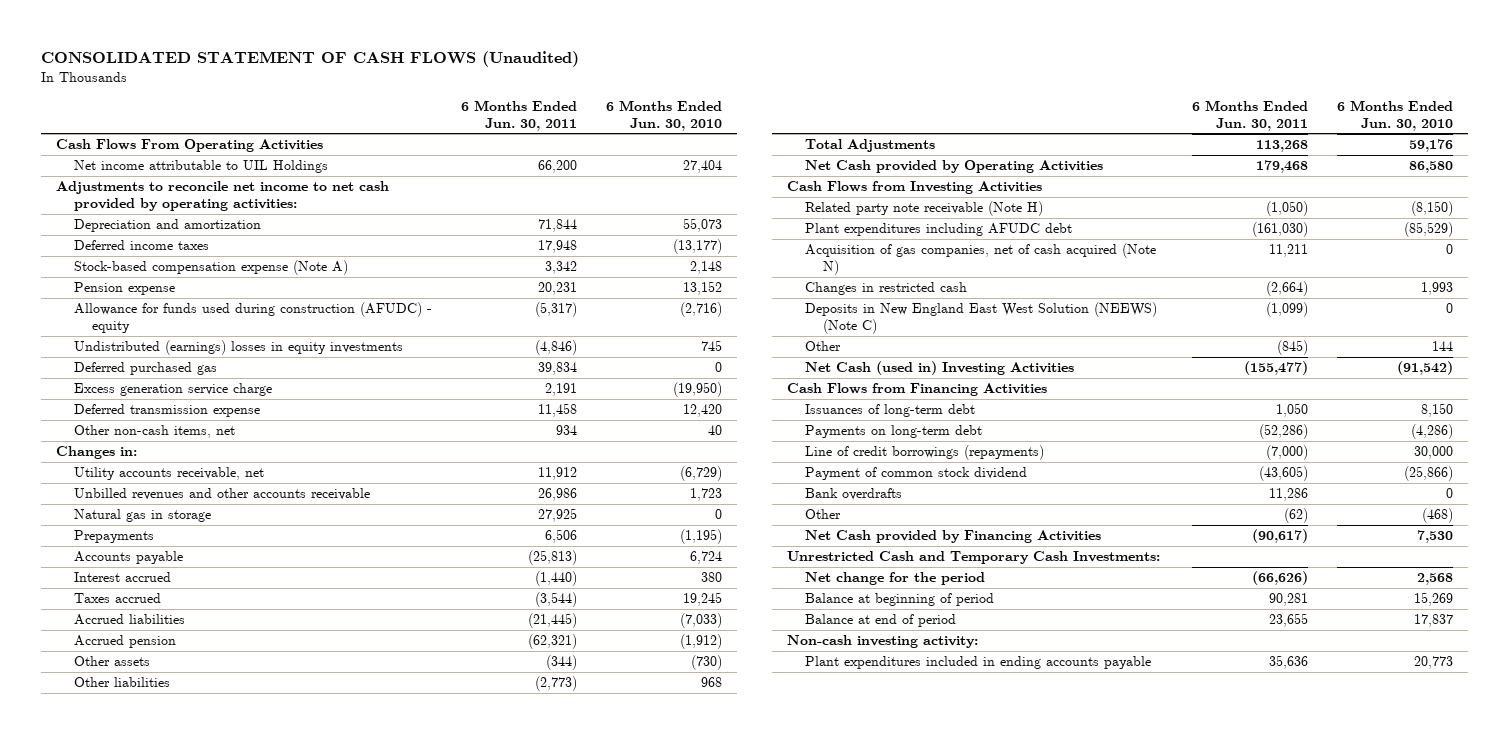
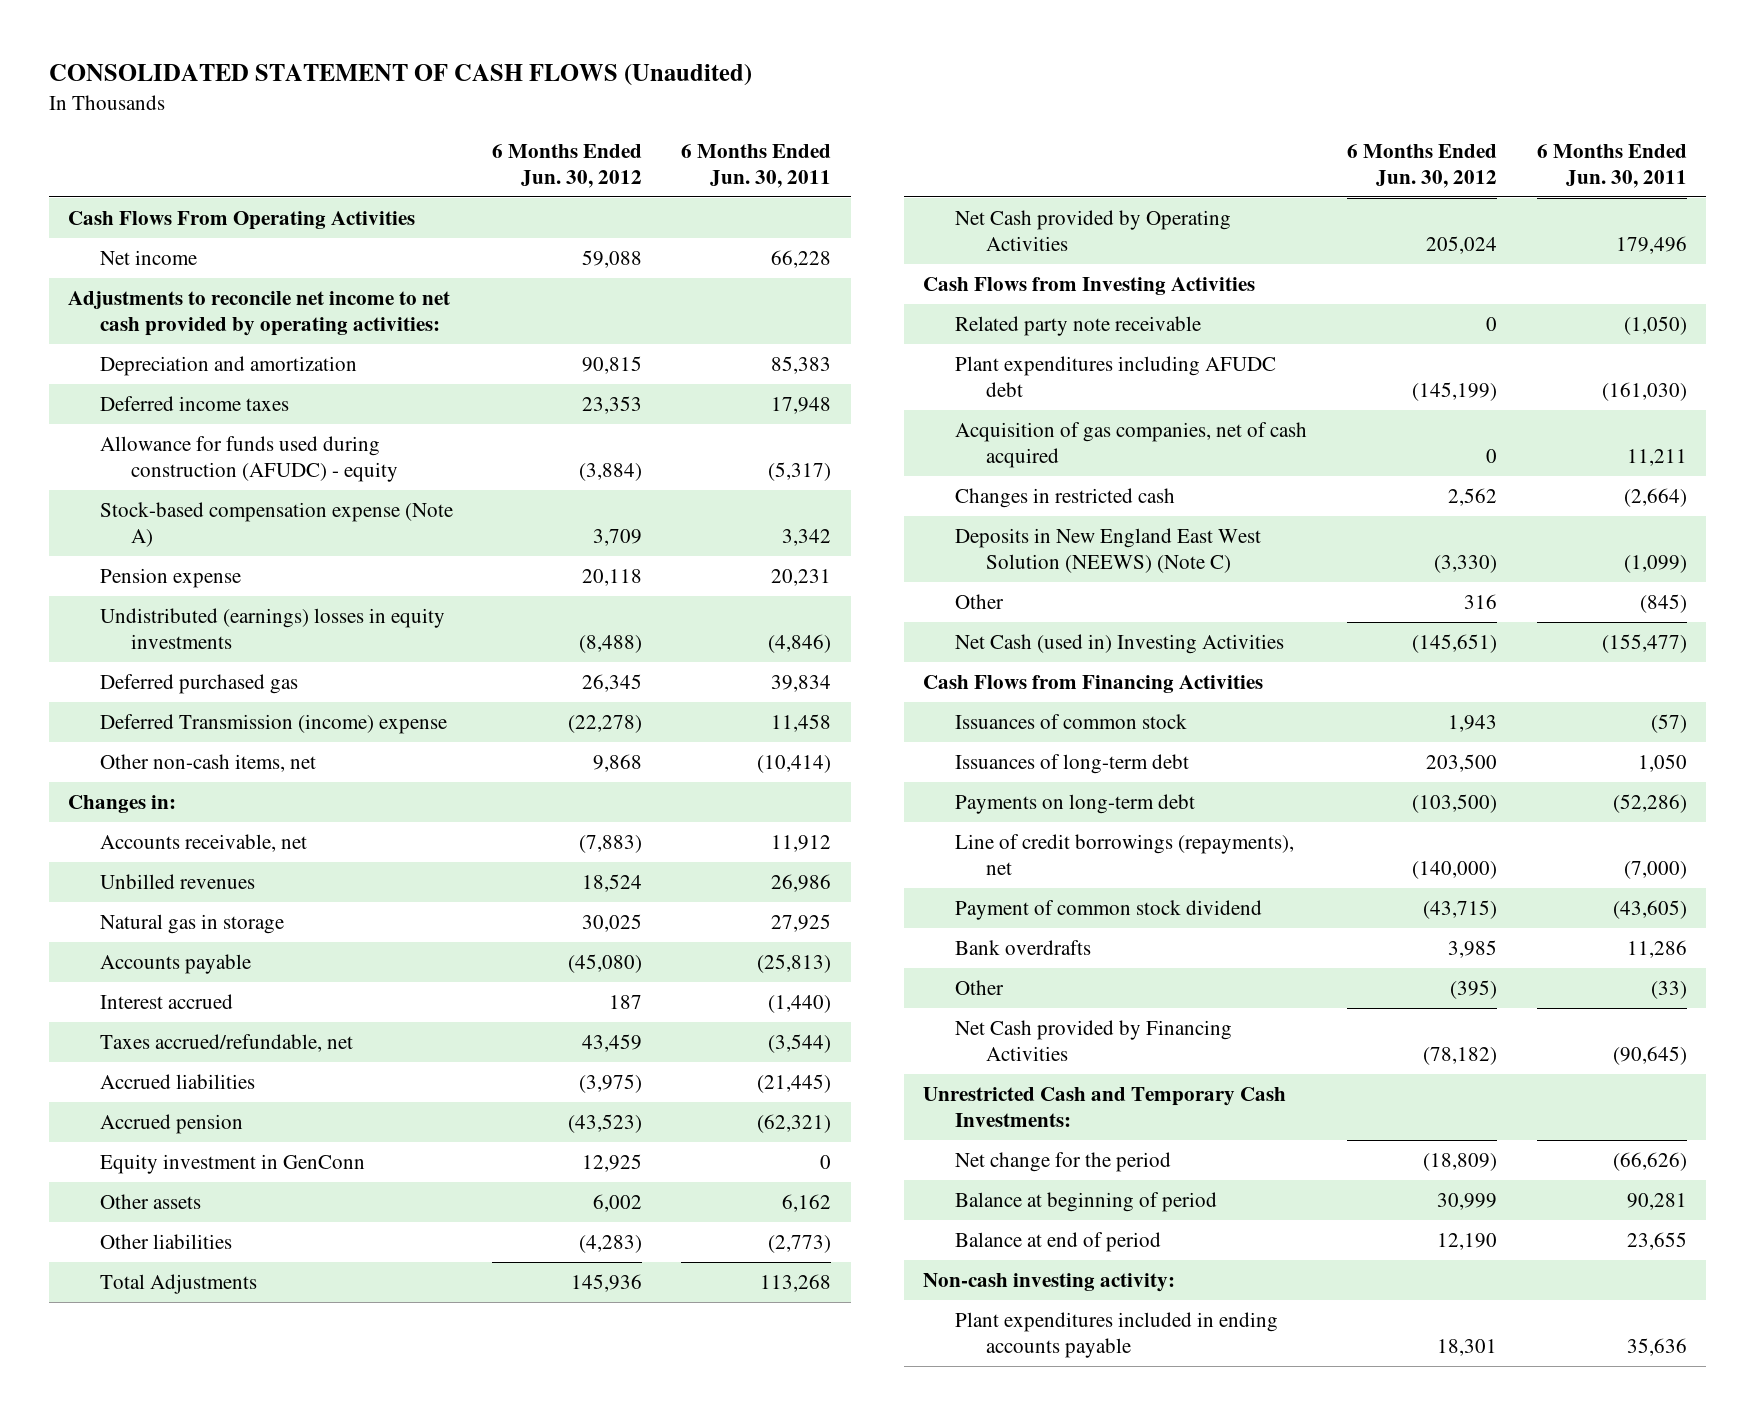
[606,99,723,131] 6 Months Ended Jun. 30, 2010 -> none
none -> [492,143,643,188] 6 Months Ended Jun. 30, 2012
[73,160,328,174] Net income attributable to UIL Holdings -> none
none -> [99,249,197,265] Net income
[538,219,578,233] 71,844 -> [771,355,832,374] 85,383
[73,302,432,334] Allowance for funds used during construction (AFUDC) - equity -> [99,435,399,482] Allowance for funds used during construction (AFUDC) - equity
[73,383,272,397] Excess generation service charge -> none
[73,404,260,418] Deferred transmission expense -> [99,713,447,734] Deferred Transmission (income) expense
[556,425,578,436] 934 -> [757,754,832,773] (10,414)
[73,467,264,481] Utility accounts receivable, net -> [99,833,307,852] Accounts receivable, net
[73,488,370,501] Unbilled revenues and other accounts receivable -> [99,873,255,889] Unbilled revenues
[73,530,154,544] Prepayments -> none
[73,593,161,604] Taxes accrued -> [99,1033,353,1052] Taxes accrued/refundable, net
none -> [99,1153,365,1174] Equity investment in GenConn
[546,655,578,671] (344) -> [782,1193,832,1212] 6,162
[1256,160,1309,174] 179,468 -> [1615,235,1687,254] 179,496
[804,201,1043,217] Related party note receivable (Note H) -> [954,315,1201,336] Related party note receivable
[804,243,1156,276] Acquisition of gas companies, net of cash acquired (Note N) -> [954,421,1307,468] Acquisition of gas companies, net of cash acquired
none -> [954,713,1187,729] Issuances of common stock
[804,445,1044,461] Line of credit borrowings (repayments) -> [954,833,1294,875] Line of credit borrowings (repayments), net
[1284,508,1309,524] (62) -> [1650,980,1687,999] (33)
[1252,529,1309,544] (90,617) -> [1612,1045,1687,1065] (90,645)

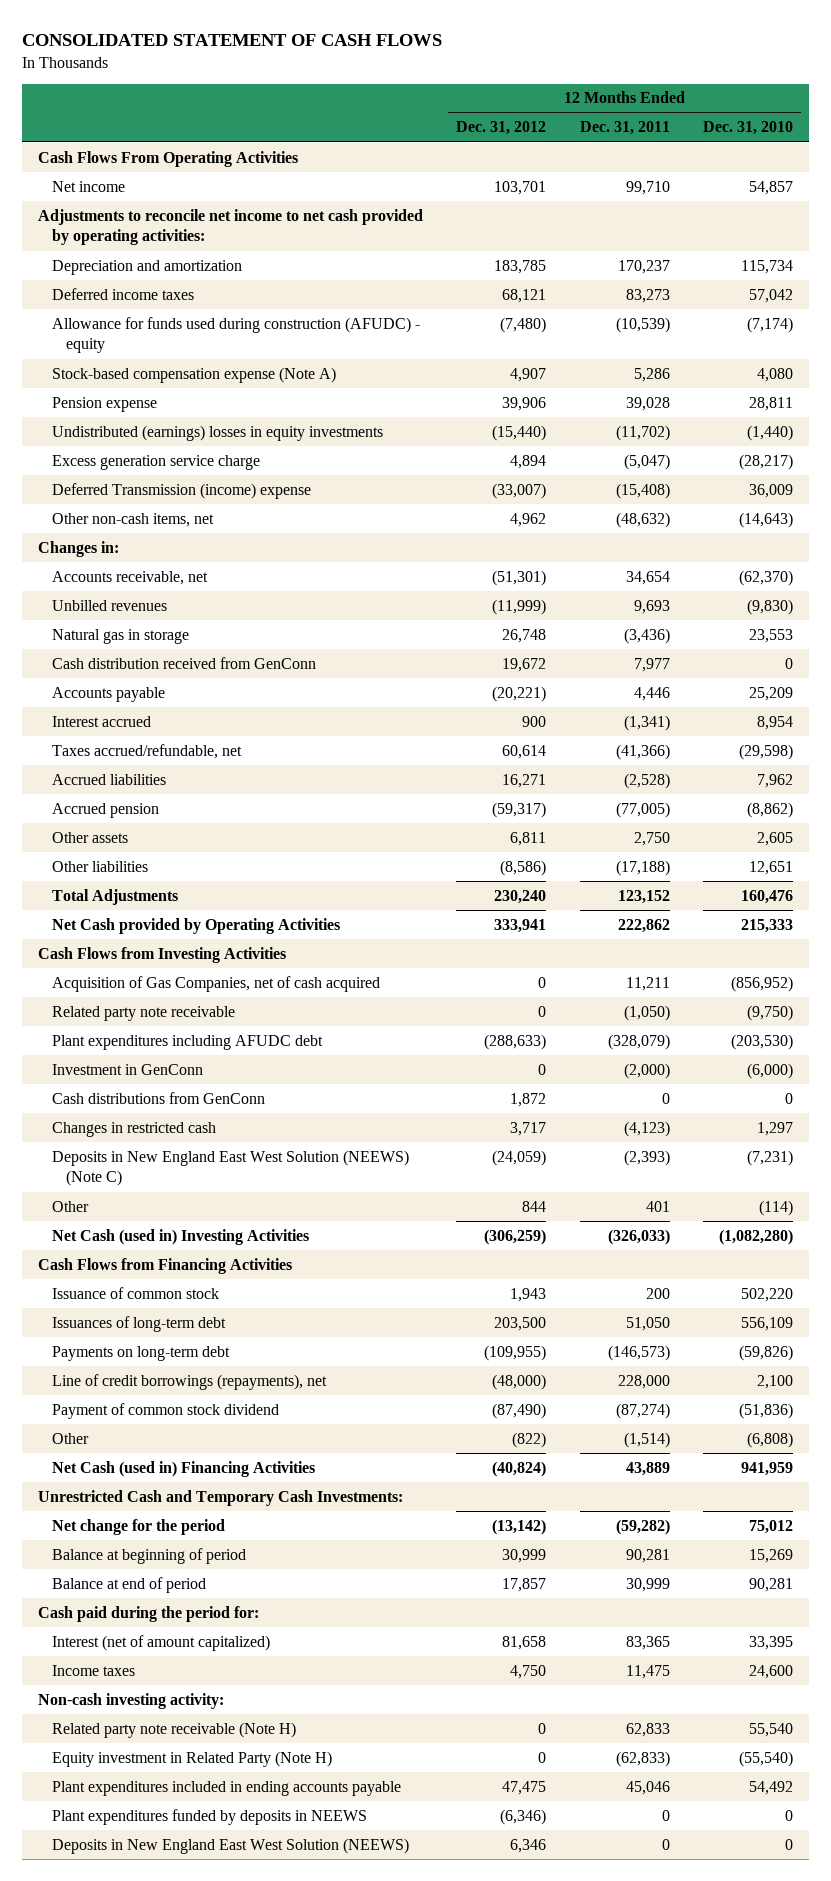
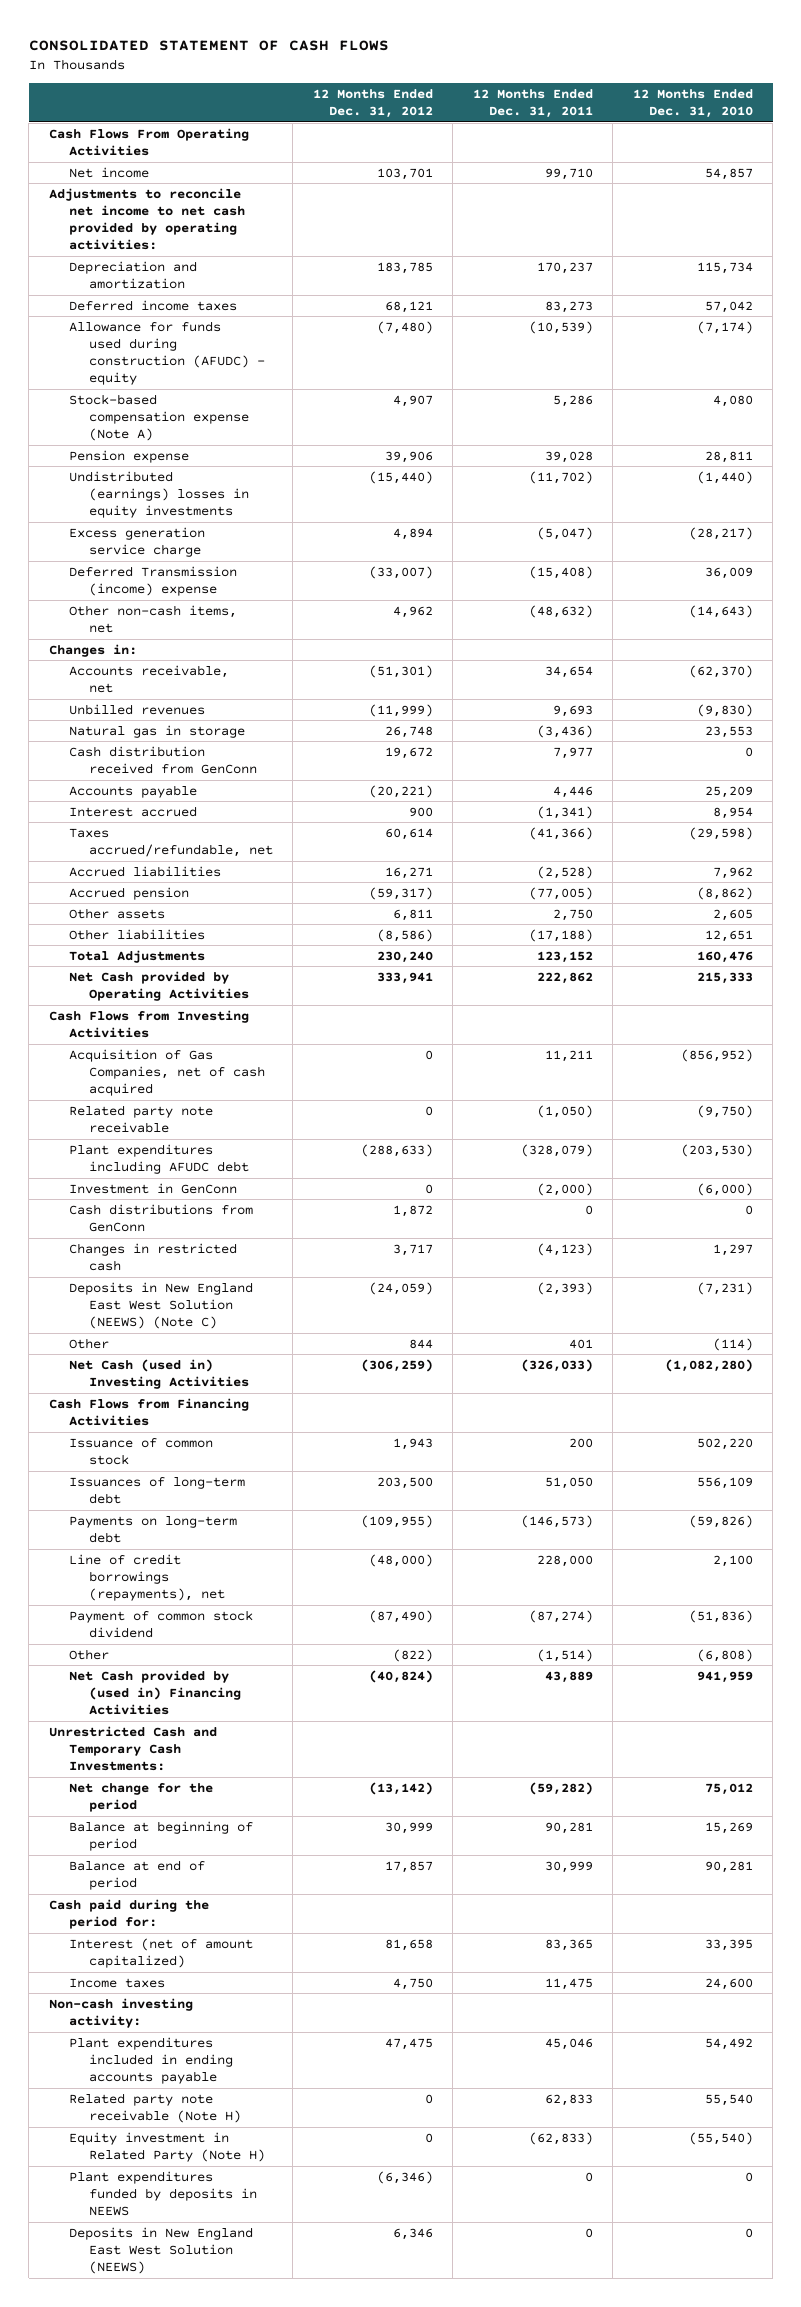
[51,1460,315,1477] Net Cash (used in) Financing Activities -> [68,1669,241,1716] Net Cash provided by (used in) Financing Activities
[51,1780,401,1796] Plant expenditures included in ending accounts payable -> [68,2036,233,2085] Plant expenditures included in ending accounts payable

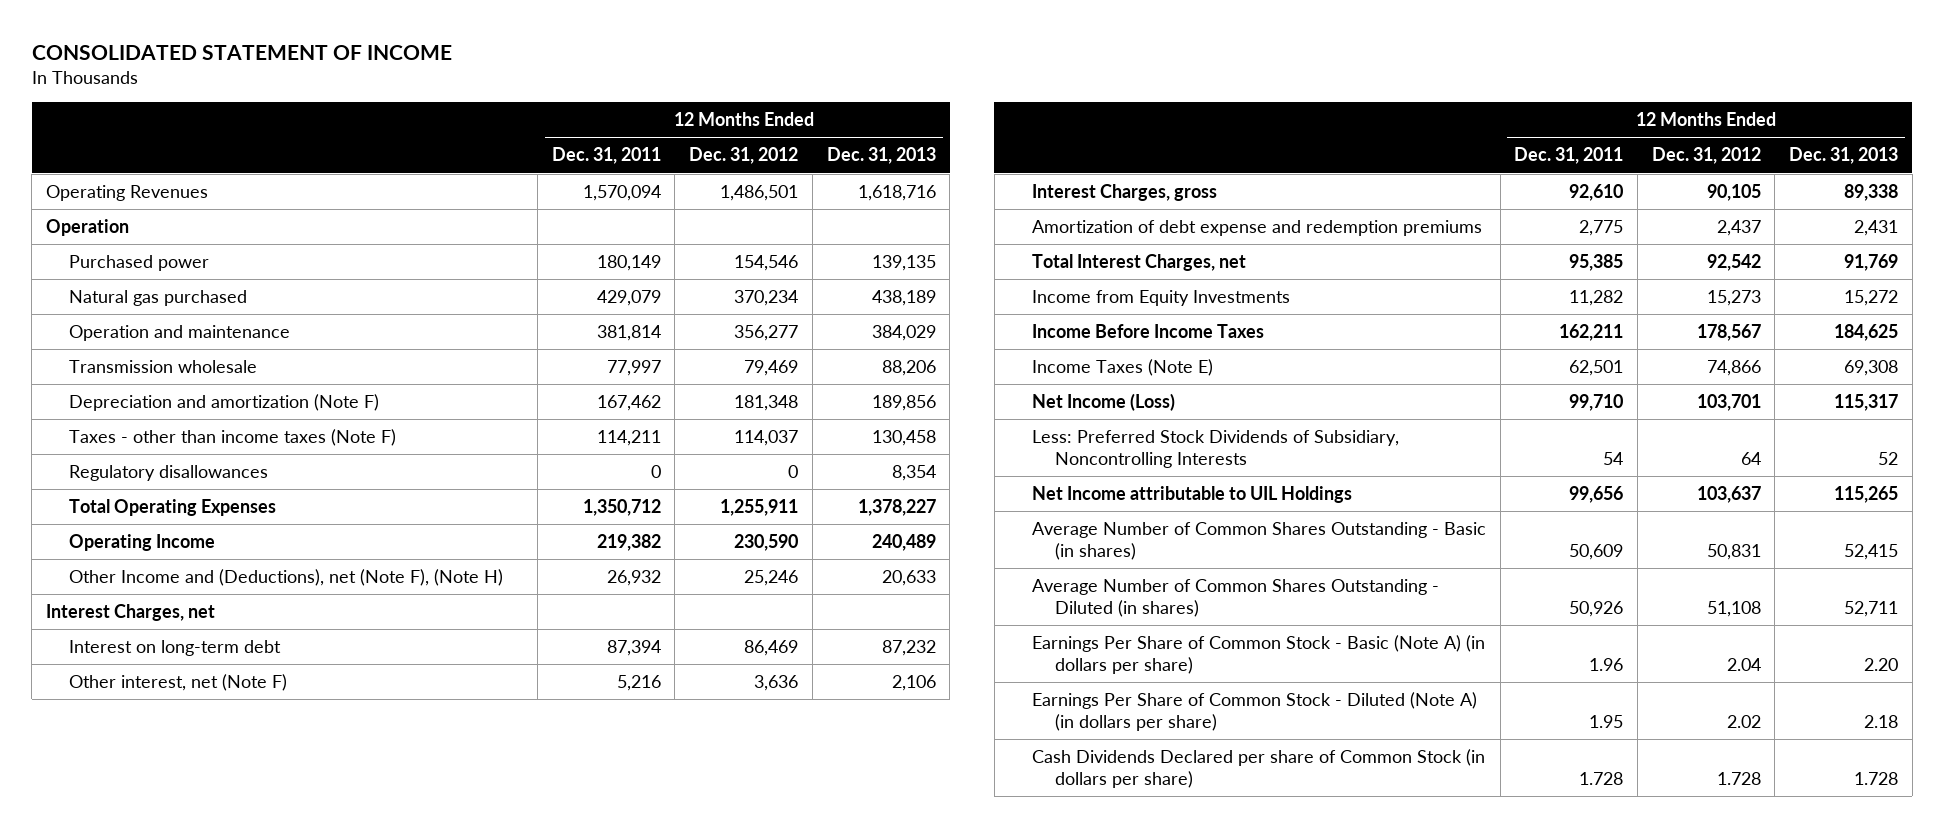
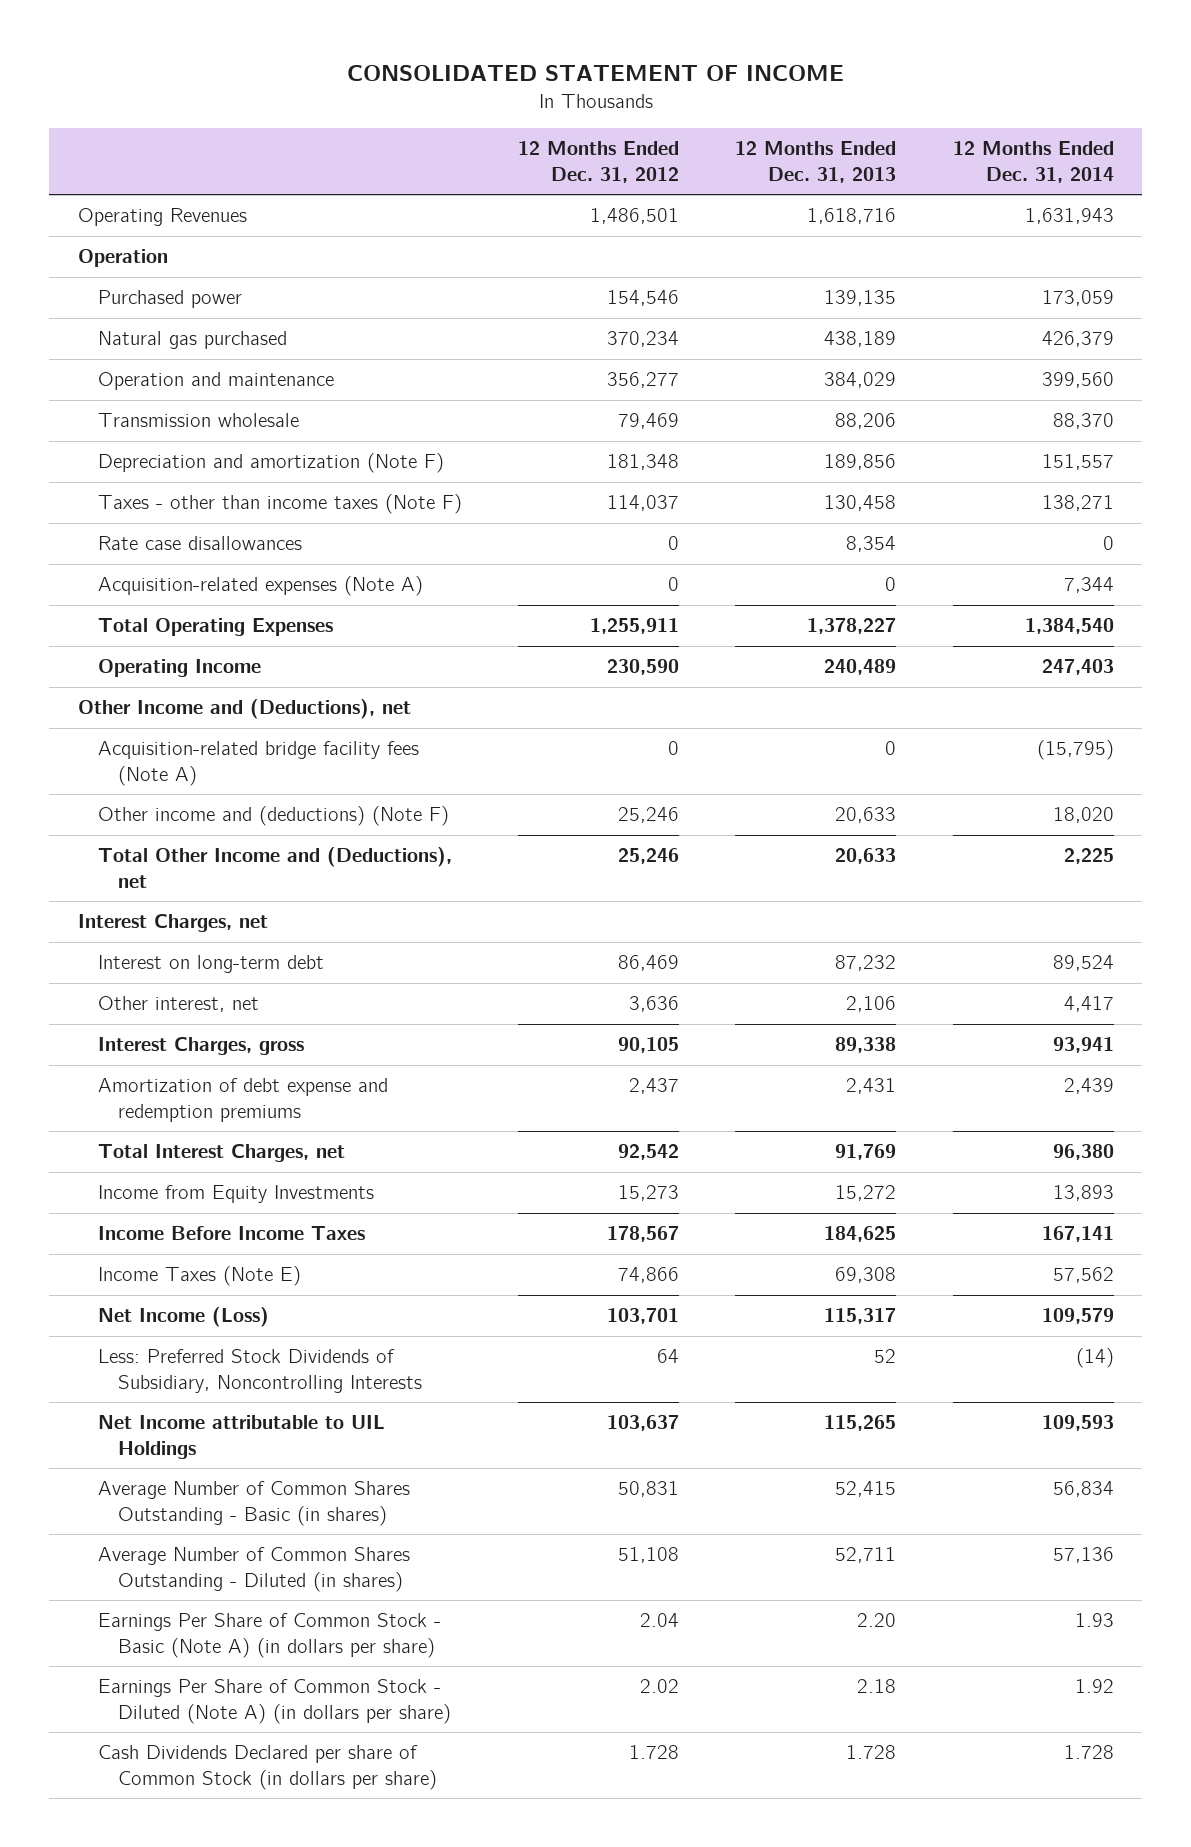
[551,147,661,165] Dec. 31, 2011 -> none
none -> [952,141,1114,183] 12 Months Ended Dec. 31, 2014
[69,465,269,482] Regulatory disallowances -> [97,536,302,551] Rate case disallowances
none -> [97,576,423,597] Acquisition-related expenses (Note A)
none -> [77,699,411,720] Other Income and (Deductions), net
none -> [97,741,419,786] Acquisition-related bridge facility fees (Note A)
[69,569,504,587] Other Income and (Deductions), net (Note F), (Note H) -> [97,806,449,827] Other income and (deductions) (Note F)
none -> [97,847,452,888] Total Other Income and (Deductions), net
[69,674,288,692] Other interest, net (Note F) -> [97,996,259,1013] Other interest, net

